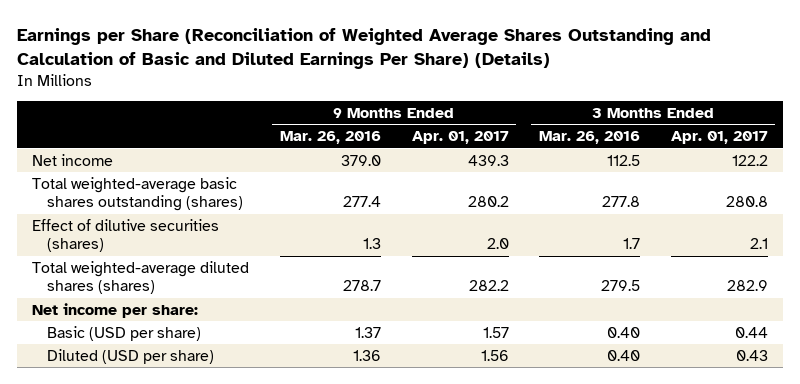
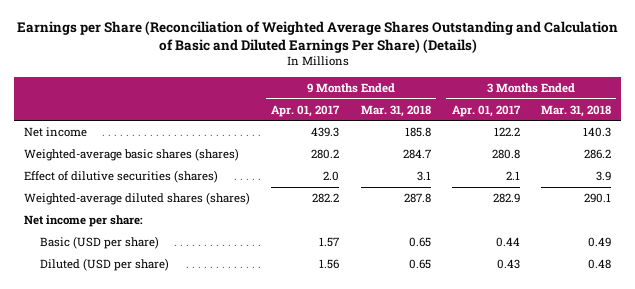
[279,131,381,145] Mar. 26, 2016 -> none
[539,131,641,145] Mar. 26, 2016 -> none
none -> [360,104,431,117] Mar. 31, 2018
none -> [540,104,611,117] Mar. 31, 2018
[32,176,244,212] Total weighted-average basic shares outstanding (shares) -> [24,148,240,162] Weighted-average basic shares (shares)
[32,260,250,295] Total weighted-average diluted shares (shares) -> [24,192,251,206] Weighted-average diluted shares (shares)

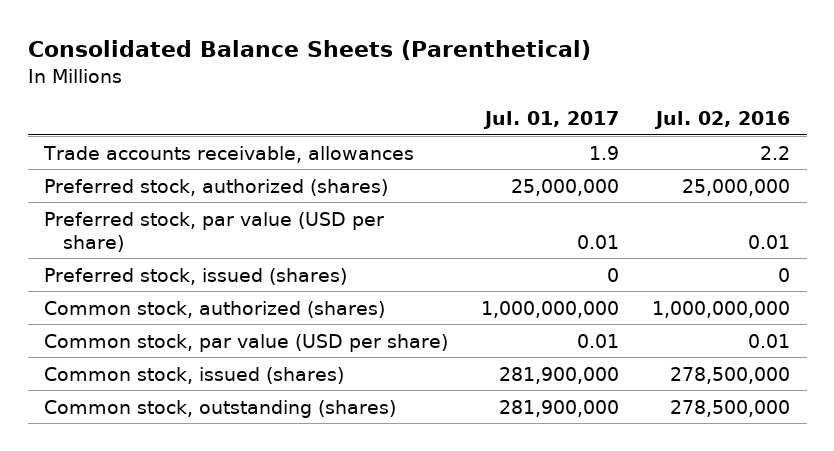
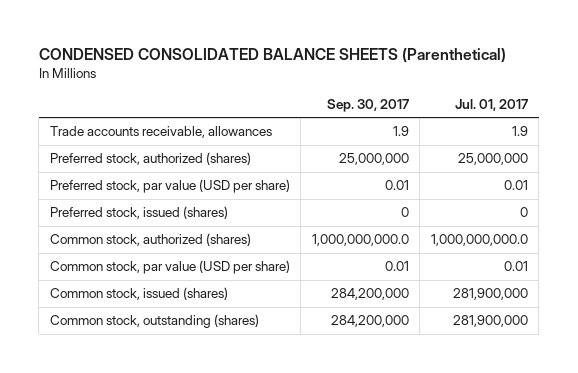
[27,39,591,60] Consolidated Balance Sheets (Parenthetical) -> [38,47,506,63] CONDENSED CONSOLIDATED BALANCE SHEETS (Parenthetical)
[654,111,791,130] Jul. 02, 2016 -> none
none -> [326,99,409,113] Sep. 30, 2017
[481,300,620,318] 1,000,000,000 -> [430,234,528,247] 1,000,000,000.0

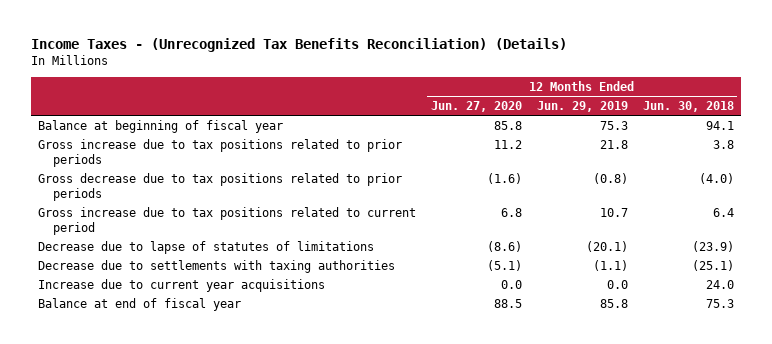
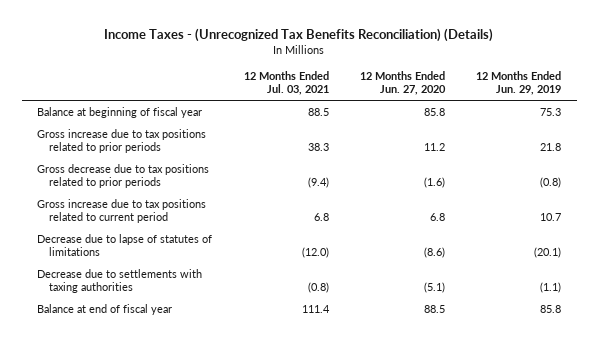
[642,101,734,113] Jun. 30, 2018 -> none
none -> [243,71,329,96] 12 Months Ended Jul. 03, 2021
[38,278,326,292] Increase due to current year acquisitions -> none

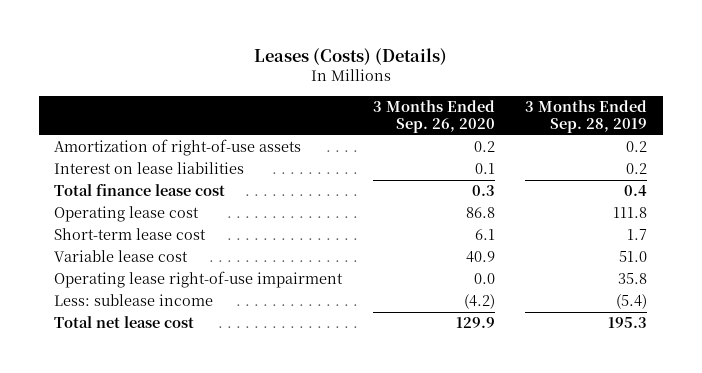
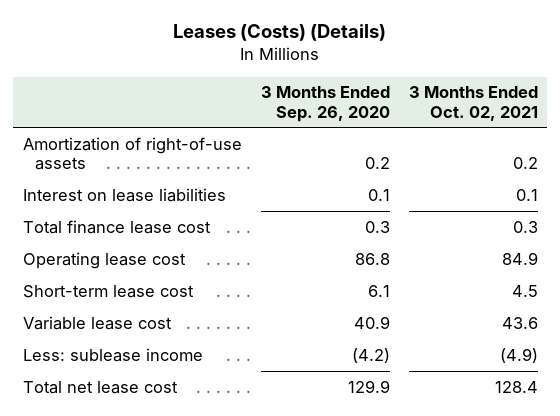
[525,100,648,134] 3 Months Ended Sep. 28, 2019 -> none
none -> [408,86,538,121] 3 Months Ended Oct. 02, 2021
[54,271,344,289] Operating lease right-of-use impairment -> none

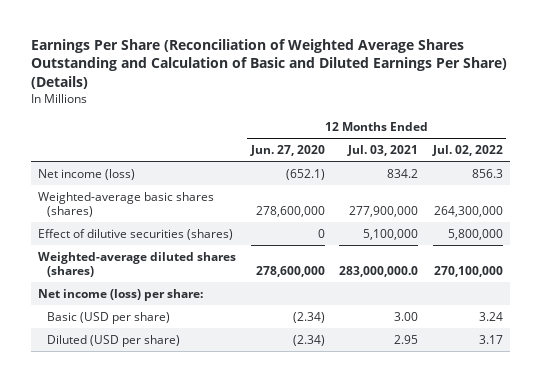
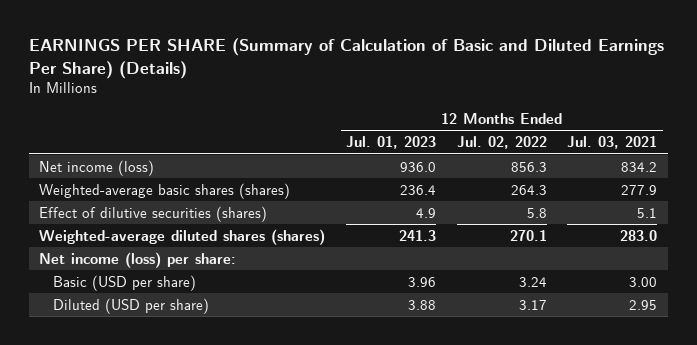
[31,38,508,89] Earnings Per Share (Reconciliation of Weighted Average Shares Outstanding and Calculation of Basic and Diluted Earnings Per Share) (Details) -> [29,38,665,79] EARNINGS PER SHARE (Summary of Calculation of Basic and Diluted Earnings Per Share) (Details)
[249,144,325,156] Jun. 27, 2020 -> none
none -> [346,136,437,150] Jul. 01, 2023
[349,205,419,217] 277,900,000 -> [621,184,658,195] 277.9
[433,205,503,217] 264,300,000 -> [510,184,547,195] 264.3
[363,228,419,240] 5,100,000 -> [637,207,658,218] 5.1
[447,228,503,240] 5,800,000 -> [526,207,547,218] 5.8
[339,265,419,277] 283,000,000.0 -> [620,229,658,241] 283.0
[433,265,503,277] 270,100,000 -> [509,229,547,241] 270.1

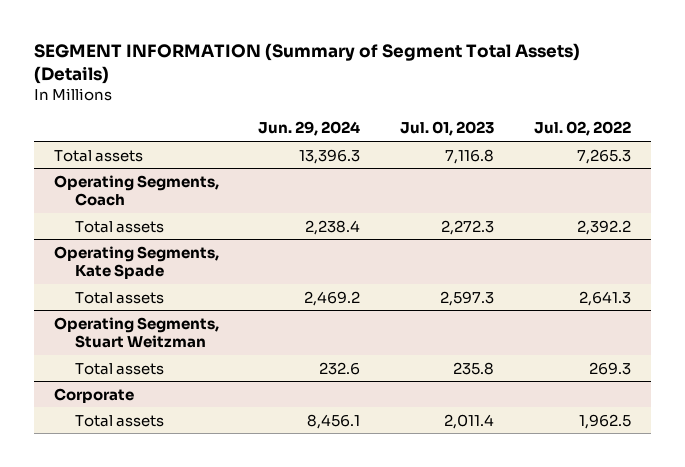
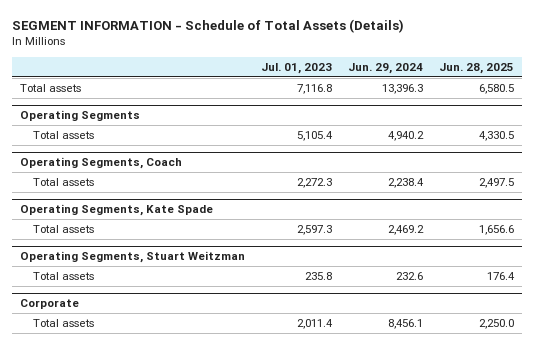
[33,42,580,84] SEGMENT INFORMATION (Summary of Segment Total Assets) (Details) -> [12,18,405,33] SEGMENT INFORMATION - Schedule of Total Assets (Details)
[534,121,632,137] Jul. 02, 2022 -> none
none -> [439,62,515,74] Jun. 28, 2025
none -> [20,110,141,122] Operating Segments
none -> [32,131,94,140] Total assets

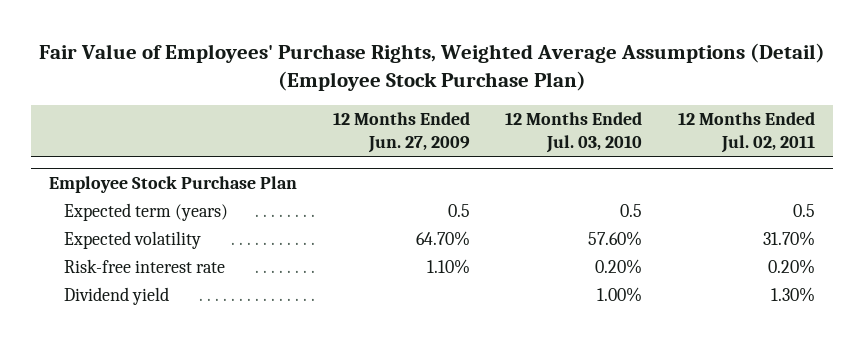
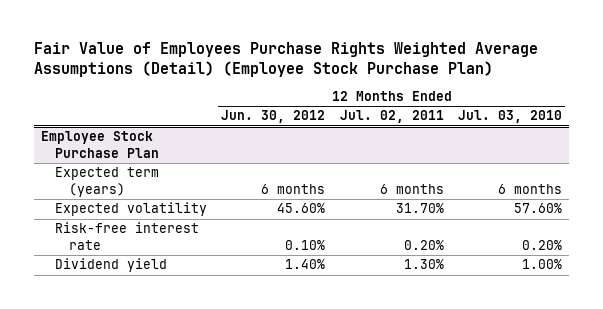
[39,42,826,91] Fair Value of Employees' Purchase Rights, Weighted Average Assumptions (Detail) (Employee Stock Purchase Plan) -> [34,41,539,77] Fair Value of Employees Purchase Rights Weighted Average Assumptions (Detail) (Employee Stock Purchase Plan)
[332,112,470,154] 12 Months Ended Jun. 27, 2009 -> none
none -> [221,110,326,124] Jun. 30, 2012
[620,204,643,218] 0.5 -> [497,183,562,194] 6 months
[793,204,816,218] 0.5 -> [379,183,444,194] 6 months

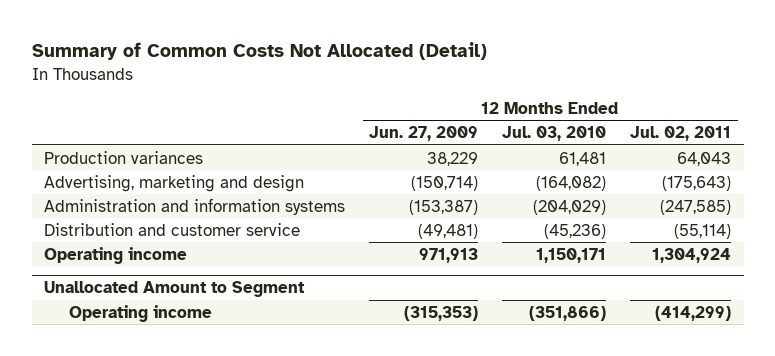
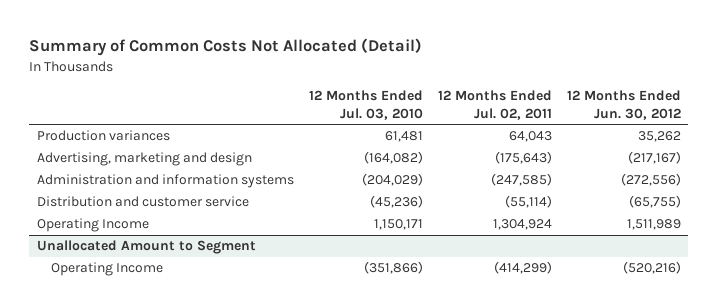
[368,126,478,142] Jun. 27, 2009 -> none
none -> [566,90,681,120] 12 Months Ended Jun. 30, 2012
[43,246,187,264] Operating income -> [36,218,149,233] Operating Income
[69,304,213,322] Operating income -> [51,262,164,277] Operating Income

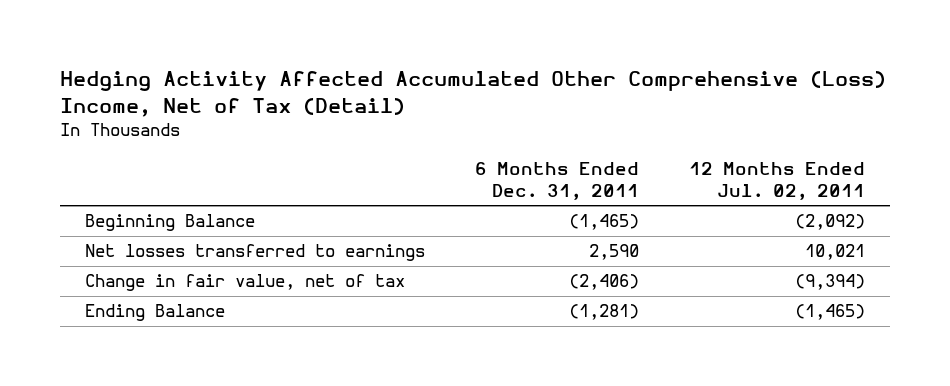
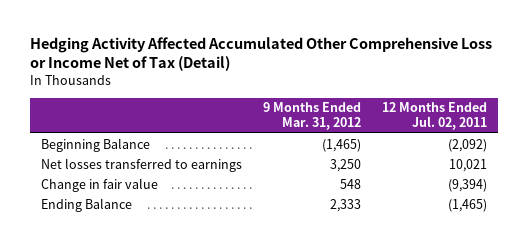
[59,71,886,118] Hedging Activity Affected Accumulated Other Comprehensive (Loss) Income, Net of Tax (Detail) -> [29,37,492,72] Hedging Activity Affected Accumulated Other Comprehensive Loss or Income Net of Tax (Detail)
[474,161,639,200] 6 Months Ended Dec. 31, 2011 -> none
none -> [262,102,361,131] 9 Months Ended Mar. 31, 2012
[84,274,405,292] Change in fair value, net of tax -> [40,177,158,192] Change in fair value

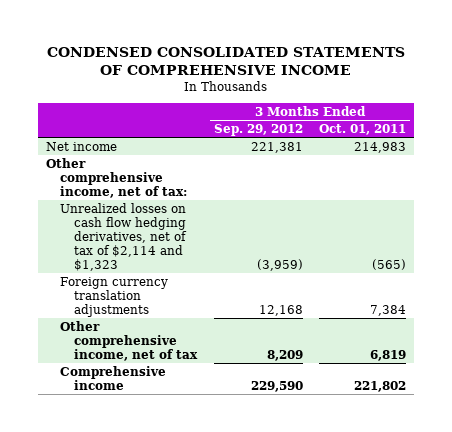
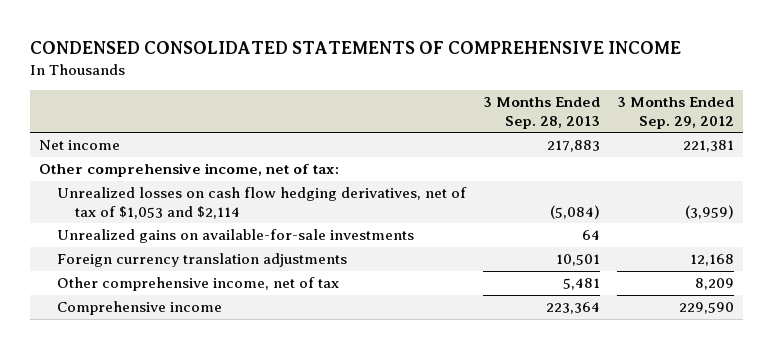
[319,124,407,136] Oct. 01, 2011 -> none
none -> [483,97,601,129] 3 Months Ended Sep. 28, 2013
[60,202,188,271] Unrealized losses on cash flow hedging derivatives, net of tax of $2,114 and $1,323 -> [56,187,467,219] Unrealized losses on cash flow hedging derivatives, net of tax of $1,053 and $2,114
none -> [56,229,414,244] Unrealized gains on available-for-sale investments

